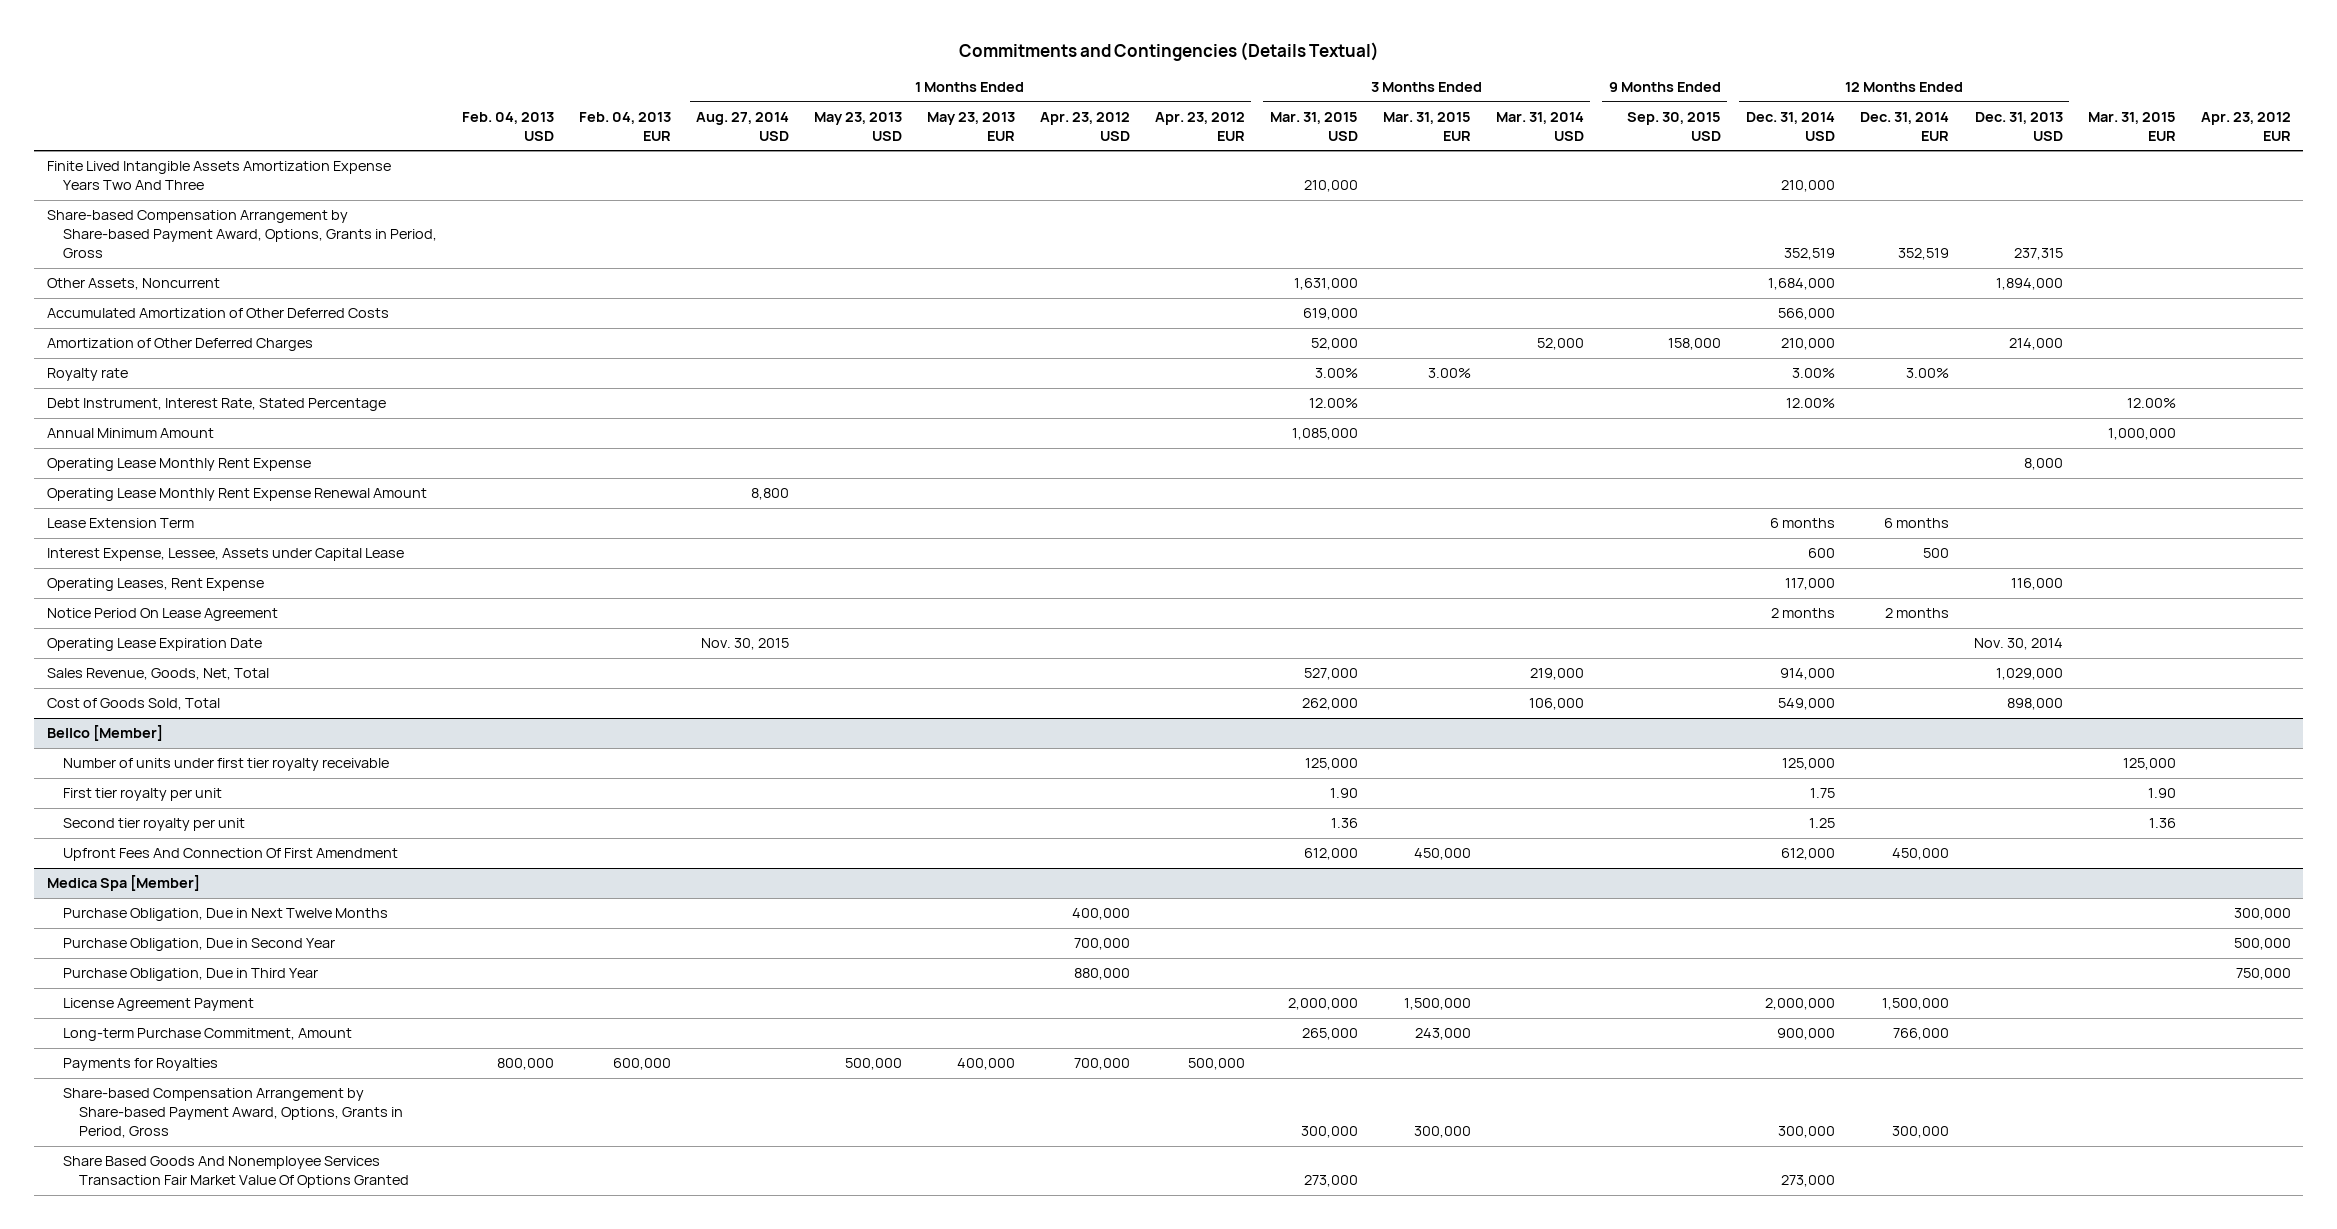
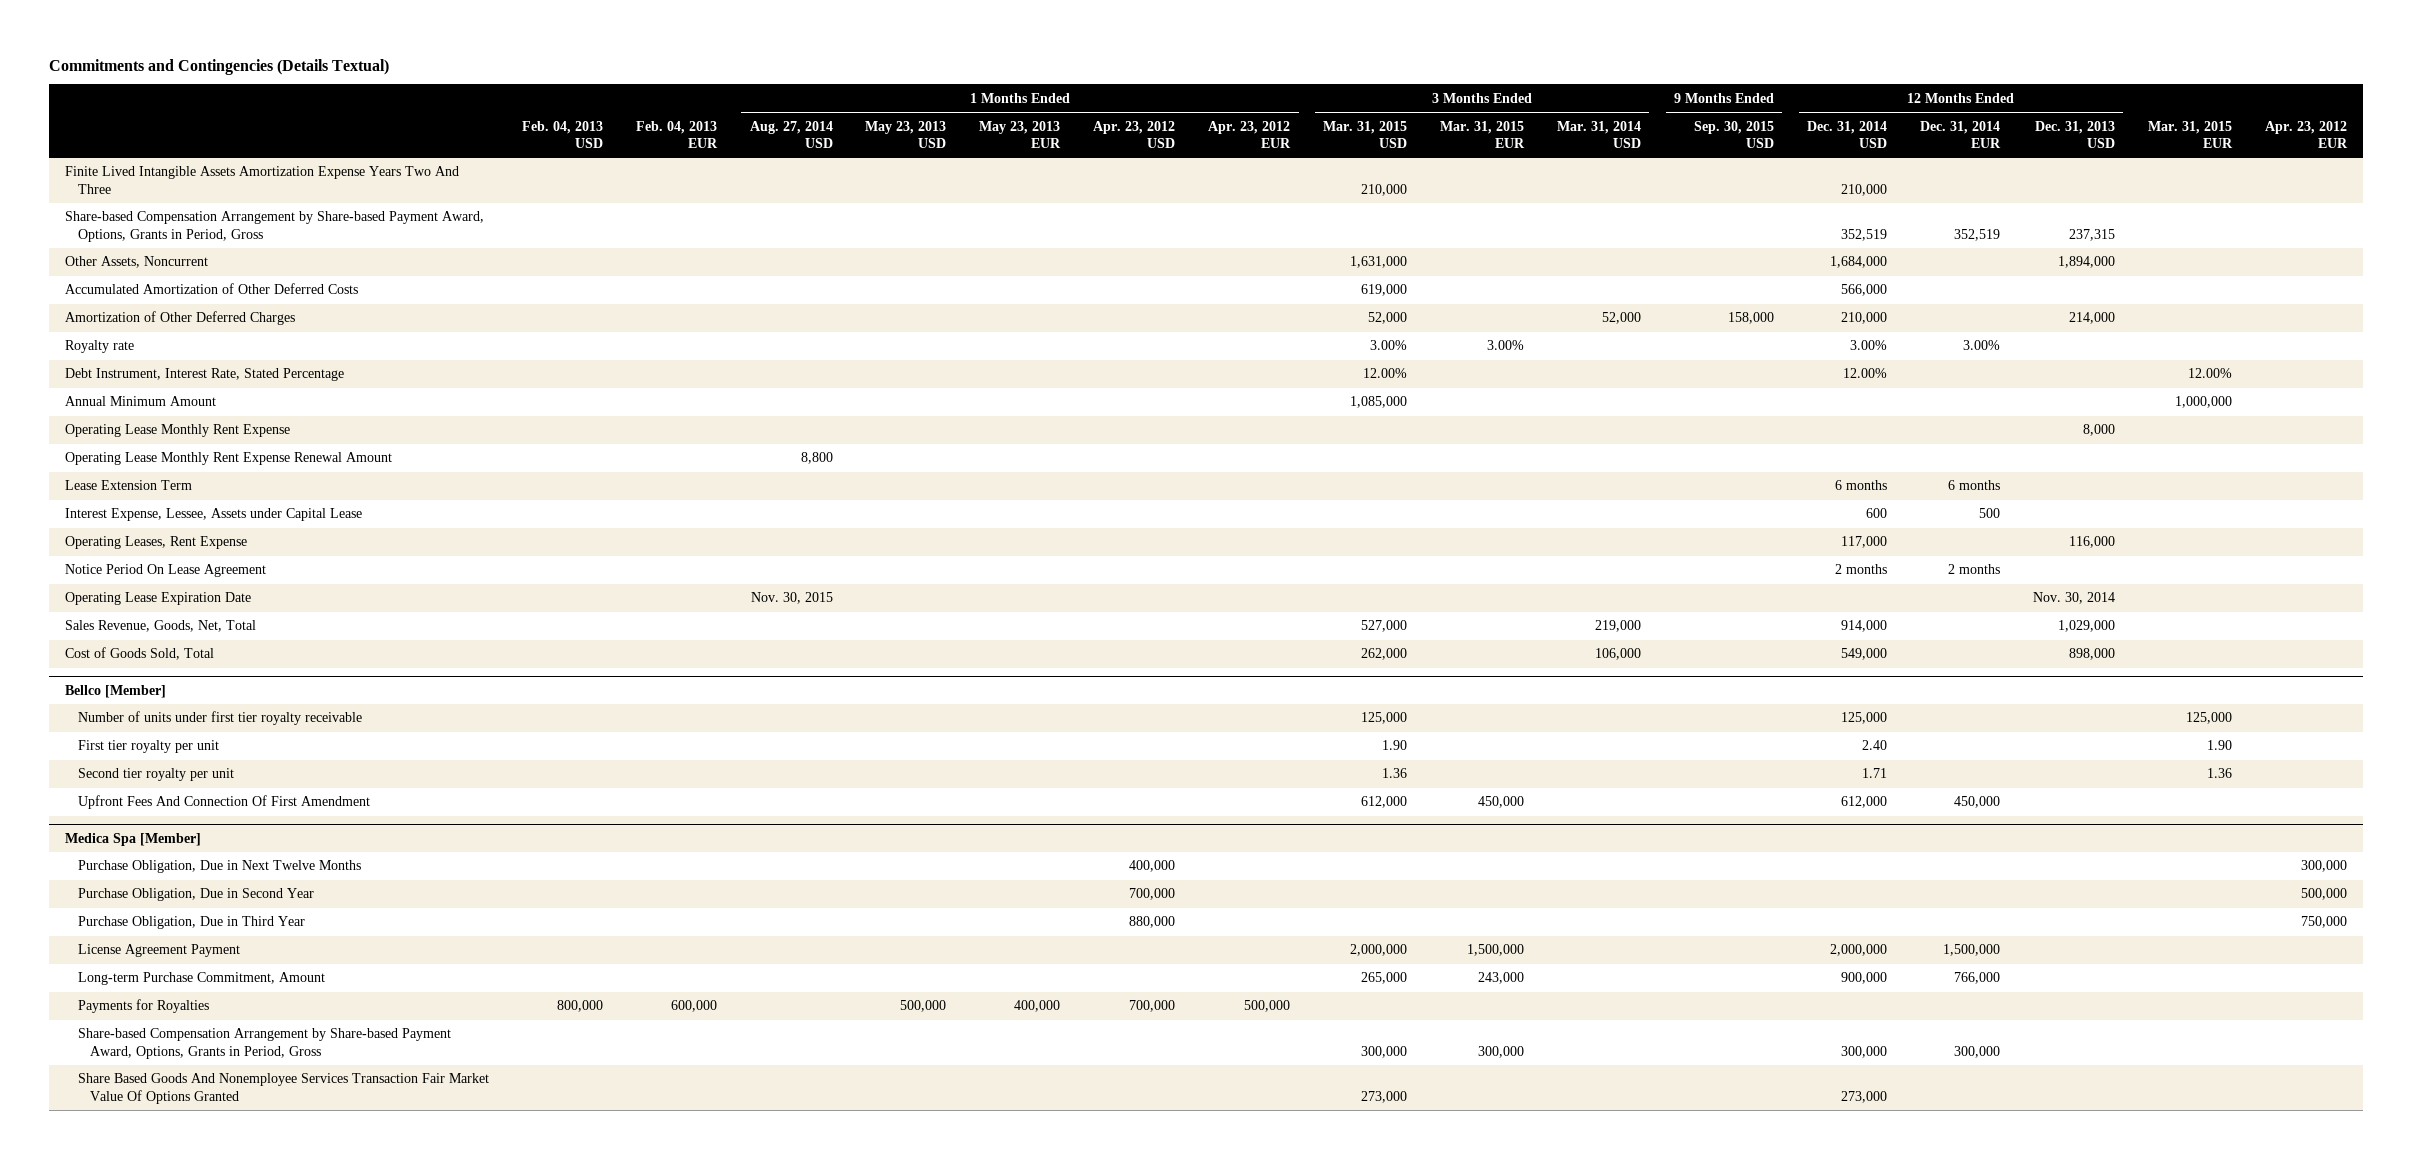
[1809,788,1835,799] 1.75 -> [1862,740,1888,751] 2.40
[1808,818,1835,829] 1.25 -> [1862,768,1888,779] 1.71

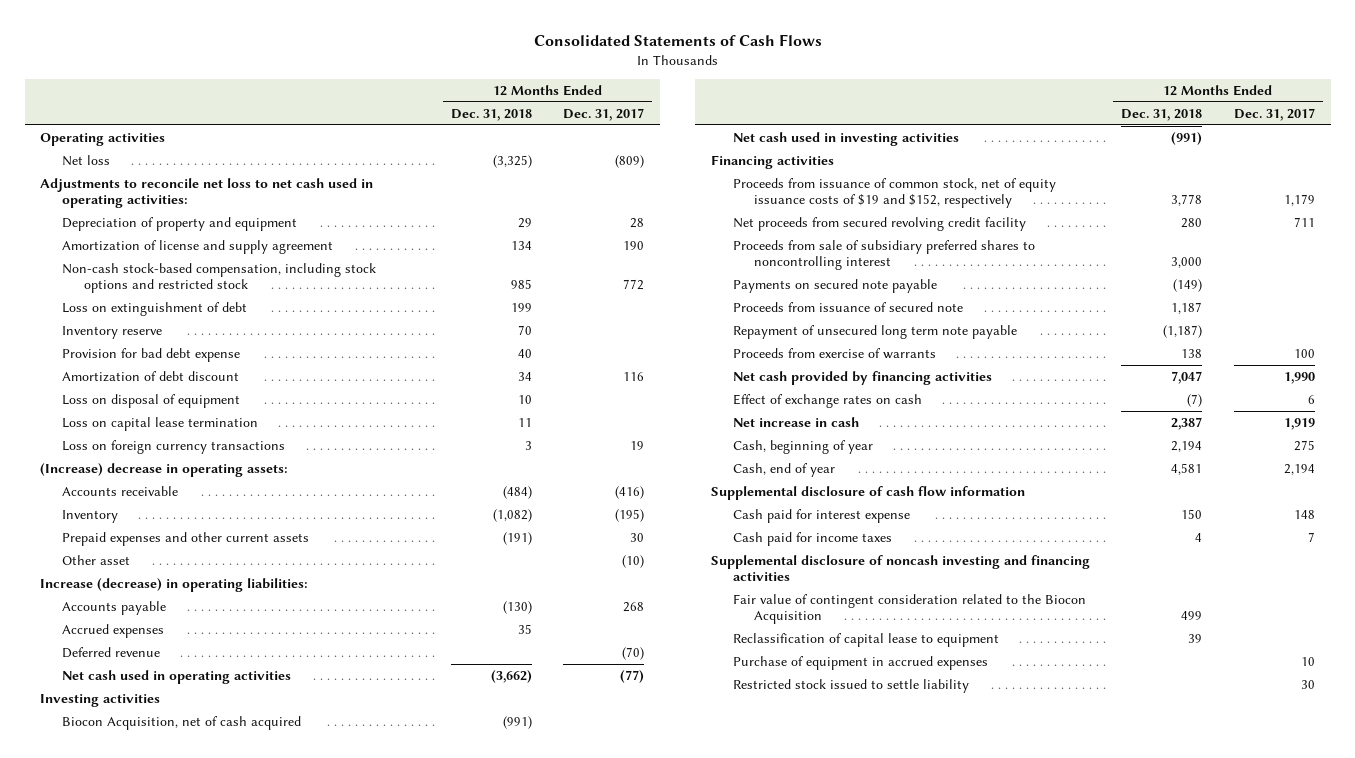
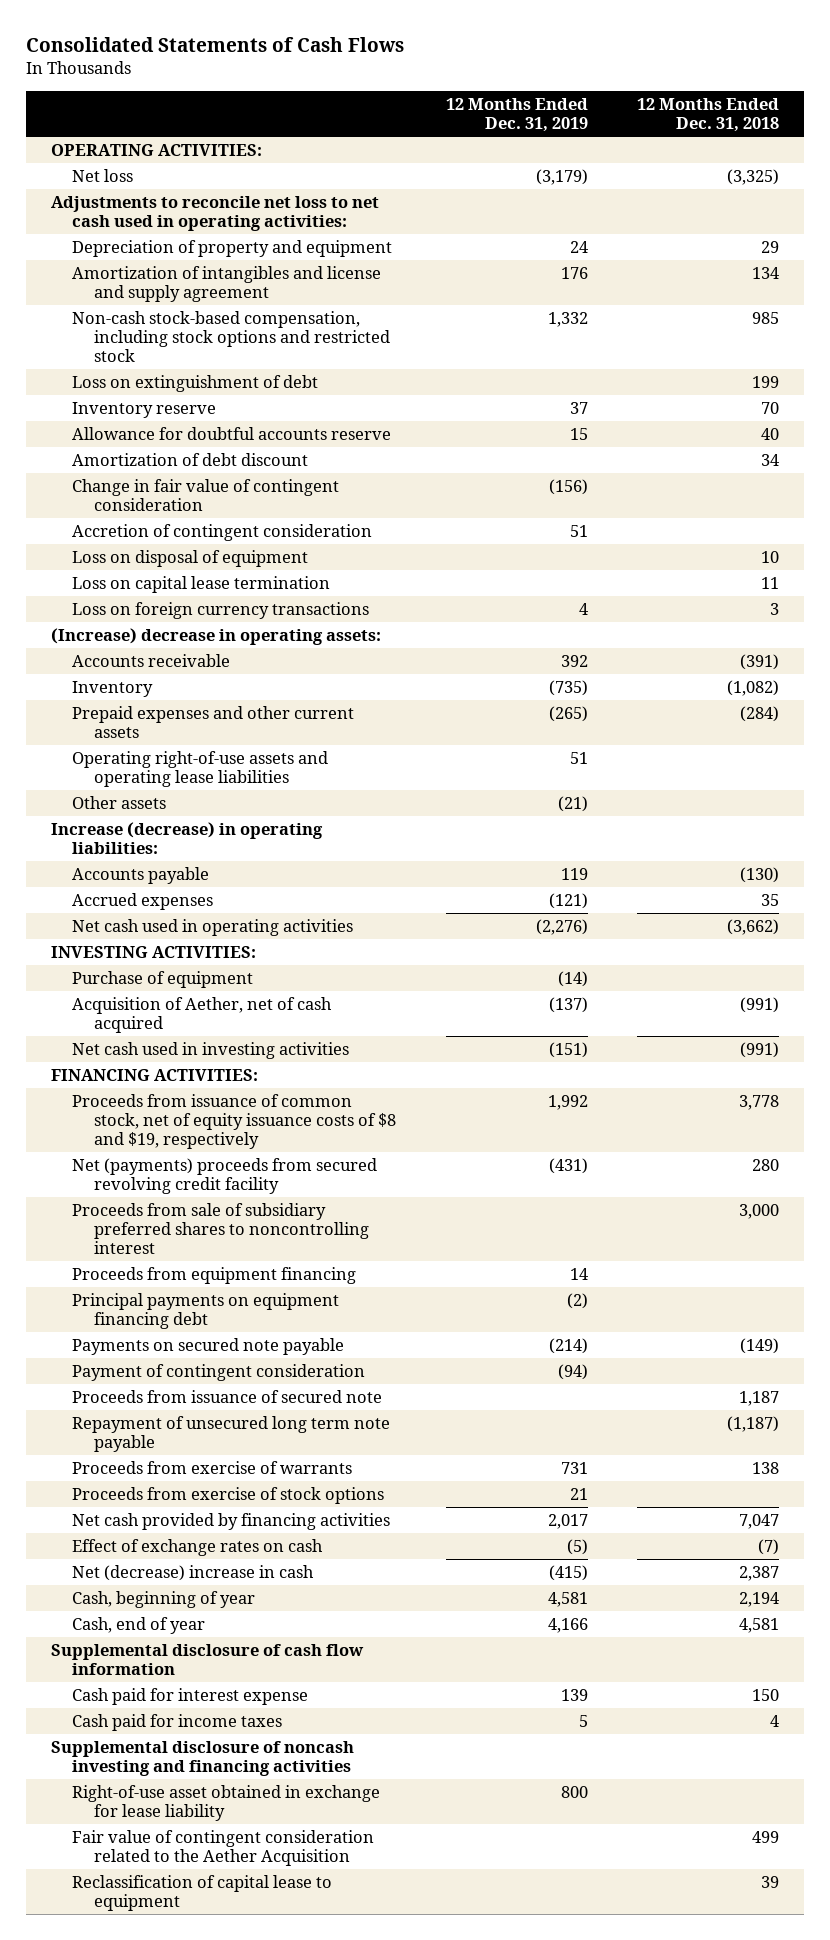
[563,107,645,121] Dec. 31, 2017 -> none
none -> [445,97,588,133] 12 Months Ended Dec. 31, 2019
[40,132,166,146] Operating activities -> [50,144,262,157] OPERATING ACTIVITIES:
[62,239,334,254] Amortization of license and supply agreement -> [72,266,382,303] Amortization of intangibles and license and supply agreement
[62,347,241,362] Provision for bad debt expense -> [72,427,392,441] Allowance for doubtful accounts reserve
none -> [72,479,340,512] Change in fair value of contingent consideration
none -> [72,524,373,542] Accretion of contingent consideration
[502,485,532,499] (484) -> [740,654,780,671] (391)
[502,531,532,545] (191) -> [740,706,780,723] (284)
none -> [72,751,329,788] Operating right-of-use assets and operating lease liabilities
[62,554,131,565] Other asset -> [72,796,167,810] Other assets
[62,646,161,658] Deferred revenue -> none
[40,693,161,707] Investing activities -> [50,946,256,959] INVESTING ACTIVITIES:
none -> [72,971,254,989] Purchase of equipment
[62,715,302,730] Biocon Acquisition, net of cash acquired -> [72,997,333,1034] Acquisition of Aether, net of cash acquired
[710,154,834,169] Financing activities -> [50,1069,258,1082] FINANCING ACTIVITIES:
[732,177,1056,209] Proceeds from issuance of common stock, net of equity issuance costs of $19 and $152, respectively -> [72,1094,397,1150] Proceeds from issuance of common stock, net of equity issuance costs of $8 and $19, respectively
[732,216,1026,231] Net proceeds from secured revolving credit facility -> [72,1158,378,1195] Net (payments) proceeds from secured revolving credit facility
none -> [72,1267,357,1285] Proceeds from equipment financing
none -> [72,1293,340,1330] Principal payments on equipment financing debt
none -> [72,1364,366,1382] Payment of contingent consideration
none -> [72,1487,385,1505] Proceeds from exercise of stock options
[732,416,859,427] Net increase in cash -> [72,1565,315,1582] Net (decrease) increase in cash
none -> [72,1785,381,1822] Right-of-use asset obtained in exchange for lease liability
[732,593,1086,625] Fair value of contingent consideration related to the Biocon Acquisition -> [72,1830,375,1867] Fair value of contingent consideration related to the Aether Acquisition
[732,655,988,670] Purchase of equipment in accrued expenses -> none
[732,678,969,693] Restricted stock issued to settle liability -> none

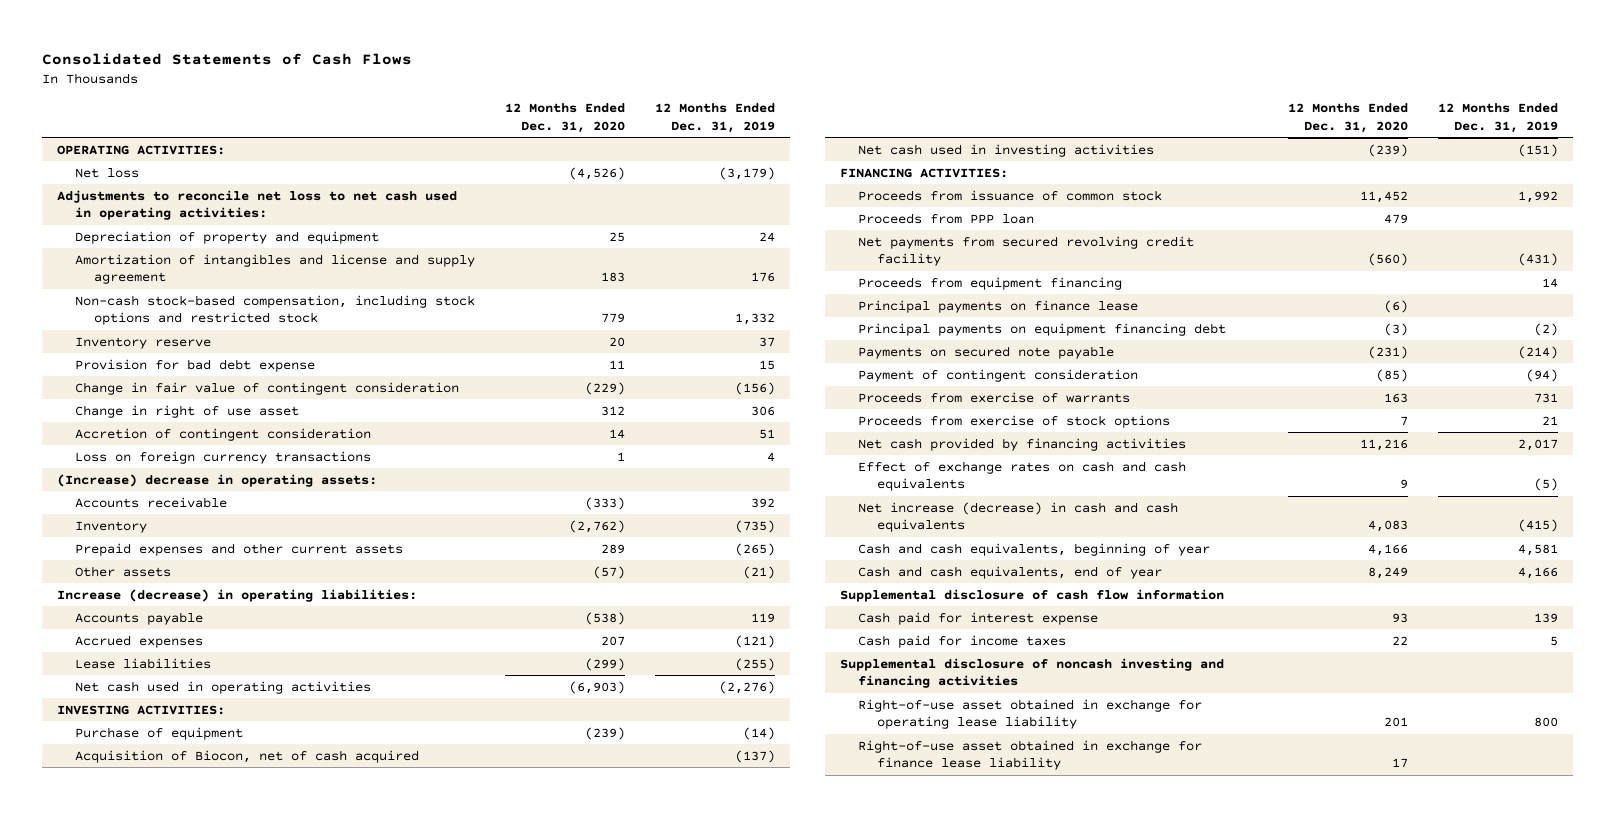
[637,97,780,133] 12 Months Ended Dec. 31, 2018 -> none
none -> [505,103,626,133] 12 Months Ended Dec. 31, 2020
[72,375,319,393] Loss on extinguishment of debt -> none
[72,453,309,467] Amortization of debt discount -> none
[72,427,392,441] Allowance for doubtful accounts reserve -> [75,358,316,372] Provision for bad debt expense
none -> [75,404,300,418] Change in right of use asset
[72,550,309,568] Loss on disposal of equipment -> none
[72,576,331,594] Loss on capital lease termination -> none
[72,751,329,788] Operating right-of-use assets and operating lease liabilities -> none
none -> [75,657,212,669] Lease liabilities
[72,997,333,1034] Acquisition of Aether, net of cash acquired -> [75,749,420,763] Acquisition of Biocon, net of cash acquired
[72,1203,370,1255] Proceeds from sale of subsidiary preferred shares to noncontrolling interest -> none
[72,1094,397,1150] Proceeds from issuance of common stock, net of equity issuance costs of $8 and $19, respectively -> [858,189,1163,201] Proceeds from issuance of common stock
none -> [858,212,1035,224] Proceeds from PPP loan
[72,1158,378,1195] Net (payments) proceeds from secured revolving credit facility -> [858,235,1195,267] Net payments from secured revolving credit facility
none -> [858,299,1139,313] Principal payments on finance lease
[72,1390,383,1404] Proceeds from issuance of secured note -> none
[72,1416,391,1453] Repayment of unsecured long term note payable -> none
[72,1539,324,1557] Effect of exchange rates on cash -> [858,460,1187,492] Effect of exchange rates on cash and cash equivalents
[72,1565,315,1582] Net (decrease) increase in cash -> [858,501,1179,533] Net increase (decrease) in cash and cash equivalents
[72,1591,256,1609] Cash, beginning of year -> [858,542,1211,556] Cash and cash equivalents, beginning of year
[72,1617,206,1635] Cash, end of year -> [858,565,1163,579] Cash and cash equivalents, end of year
[72,1830,375,1867] Fair value of contingent consideration related to the Aether Acquisition -> none
[72,1875,333,1912] Reclassification of capital lease to equipment -> none
[72,1785,381,1822] Right-of-use asset obtained in exchange for lease liability -> [858,698,1203,730] Right-of-use asset obtained in exchange for operating lease liability
none -> [858,739,1203,771] Right-of-use asset obtained in exchange for finance lease liability

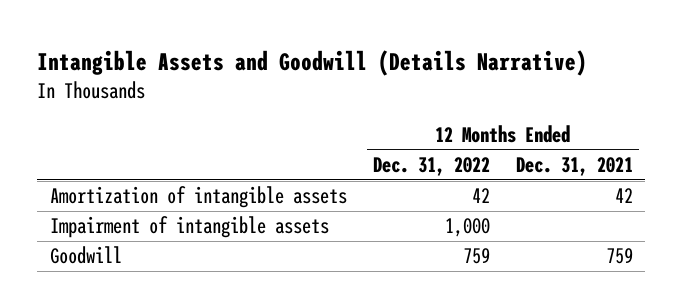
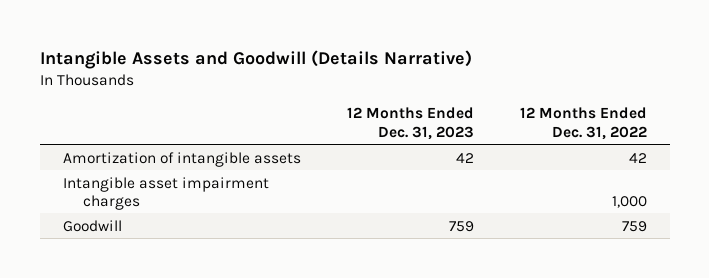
[515,156,633,176] Dec. 31, 2021 -> none
none -> [346,107,474,140] 12 Months Ended Dec. 31, 2023
[50,216,330,239] Impairment of intangible assets -> [62,176,269,210] Intangible asset impairment charges

